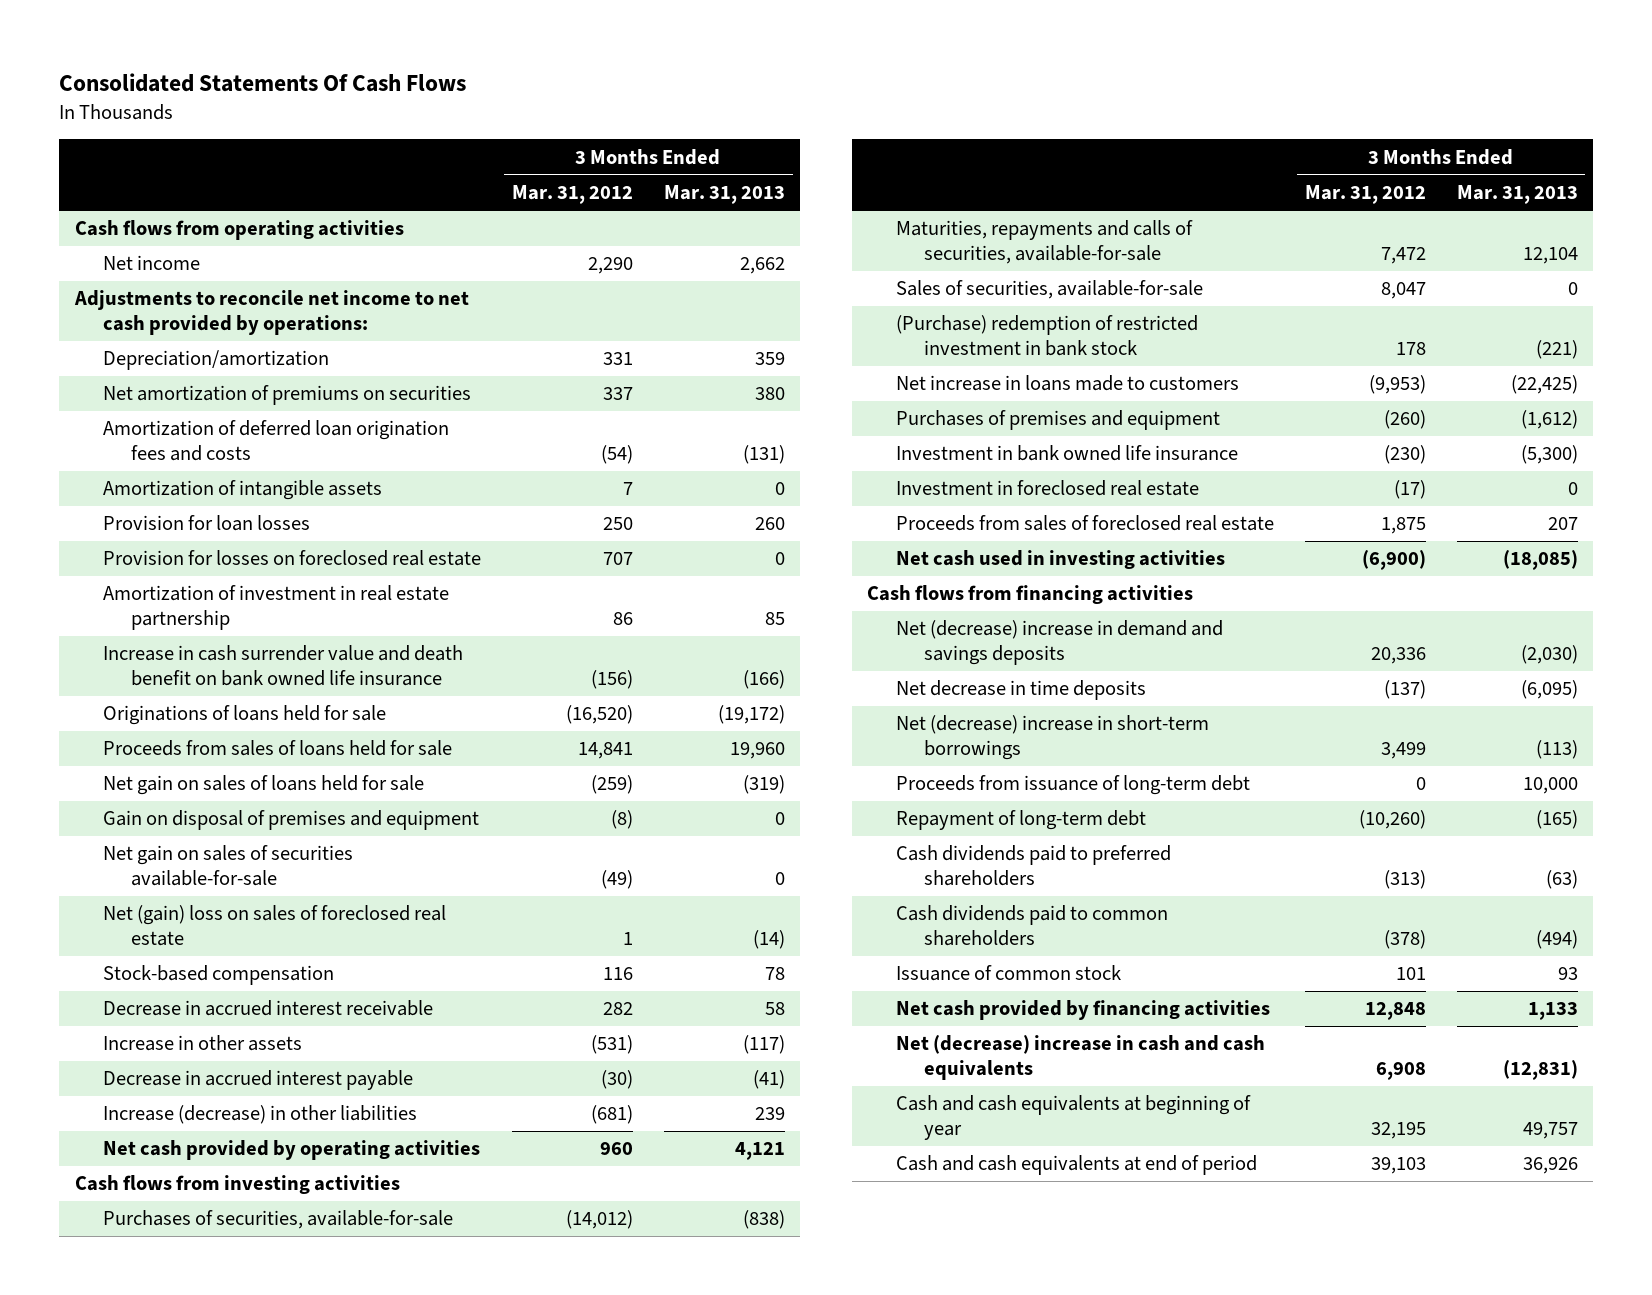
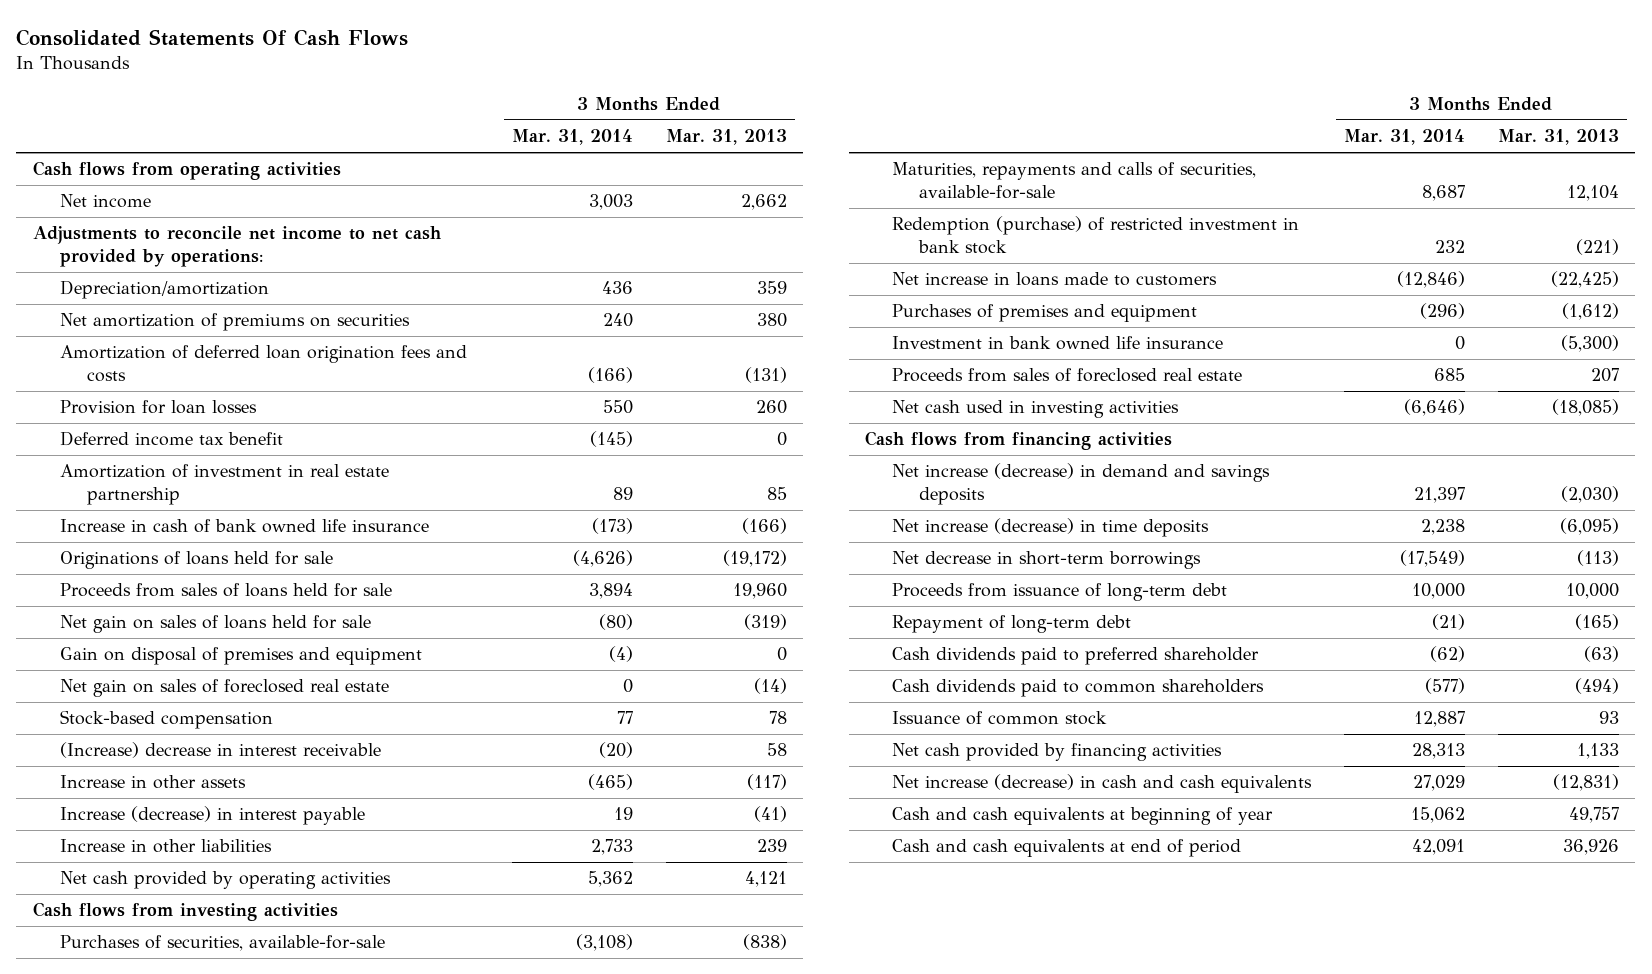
[511,185,633,205] Mar. 31, 2012 -> none
none -> [511,129,633,146] Mar. 31, 2014
[102,480,382,501] Amortization of intangible assets -> none
[102,550,481,567] Provision for losses on foreclosed real estate -> none
none -> [60,431,284,447] Deferred income tax benefit
[102,645,463,686] Increase in cash surrender value and death benefit on bank owned life insurance -> [60,519,430,534] Increase in cash of bank owned life insurance
[102,845,353,886] Net gain on sales of securities available-for-sale -> none
[102,905,446,946] Net (gain) loss on sales of foreclosed real estate -> [60,679,390,698] Net gain on sales of foreclosed real estate
[102,1000,433,1017] Decrease in accrued interest receivable -> [60,742,382,759] (Increase) decrease in interest receivable
[102,1070,413,1091] Decrease in accrued interest payable -> [60,806,366,826] Increase (decrease) in interest payable
[102,1105,417,1125] Increase (decrease) in other liabilities -> [60,839,273,854] Increase in other liabilities
[895,280,1203,300] Sales of securities, available-for-sale -> none
[895,315,1198,356] (Purchase) redemption of restricted investment in bank stock -> [892,216,1300,255] Redemption (purchase) of restricted investment in bank stock
[895,480,1199,497] Investment in foreclosed real estate -> none
[895,620,1223,665] Net (decrease) increase in demand and savings deposits -> [892,463,1271,506] Net increase (decrease) in demand and savings deposits
[895,680,1146,701] Net decrease in time deposits -> [892,518,1210,538] Net increase (decrease) in time deposits
[895,715,1209,760] Net (decrease) increase in short-term borrowings -> [892,551,1202,570] Net decrease in short-term borrowings
[895,845,1171,886] Cash dividends paid to preferred shareholders -> [892,647,1260,666] Cash dividends paid to preferred shareholder
[895,1035,1265,1080] Net (decrease) increase in cash and cash equivalents -> [892,774,1313,794] Net increase (decrease) in cash and cash equivalents

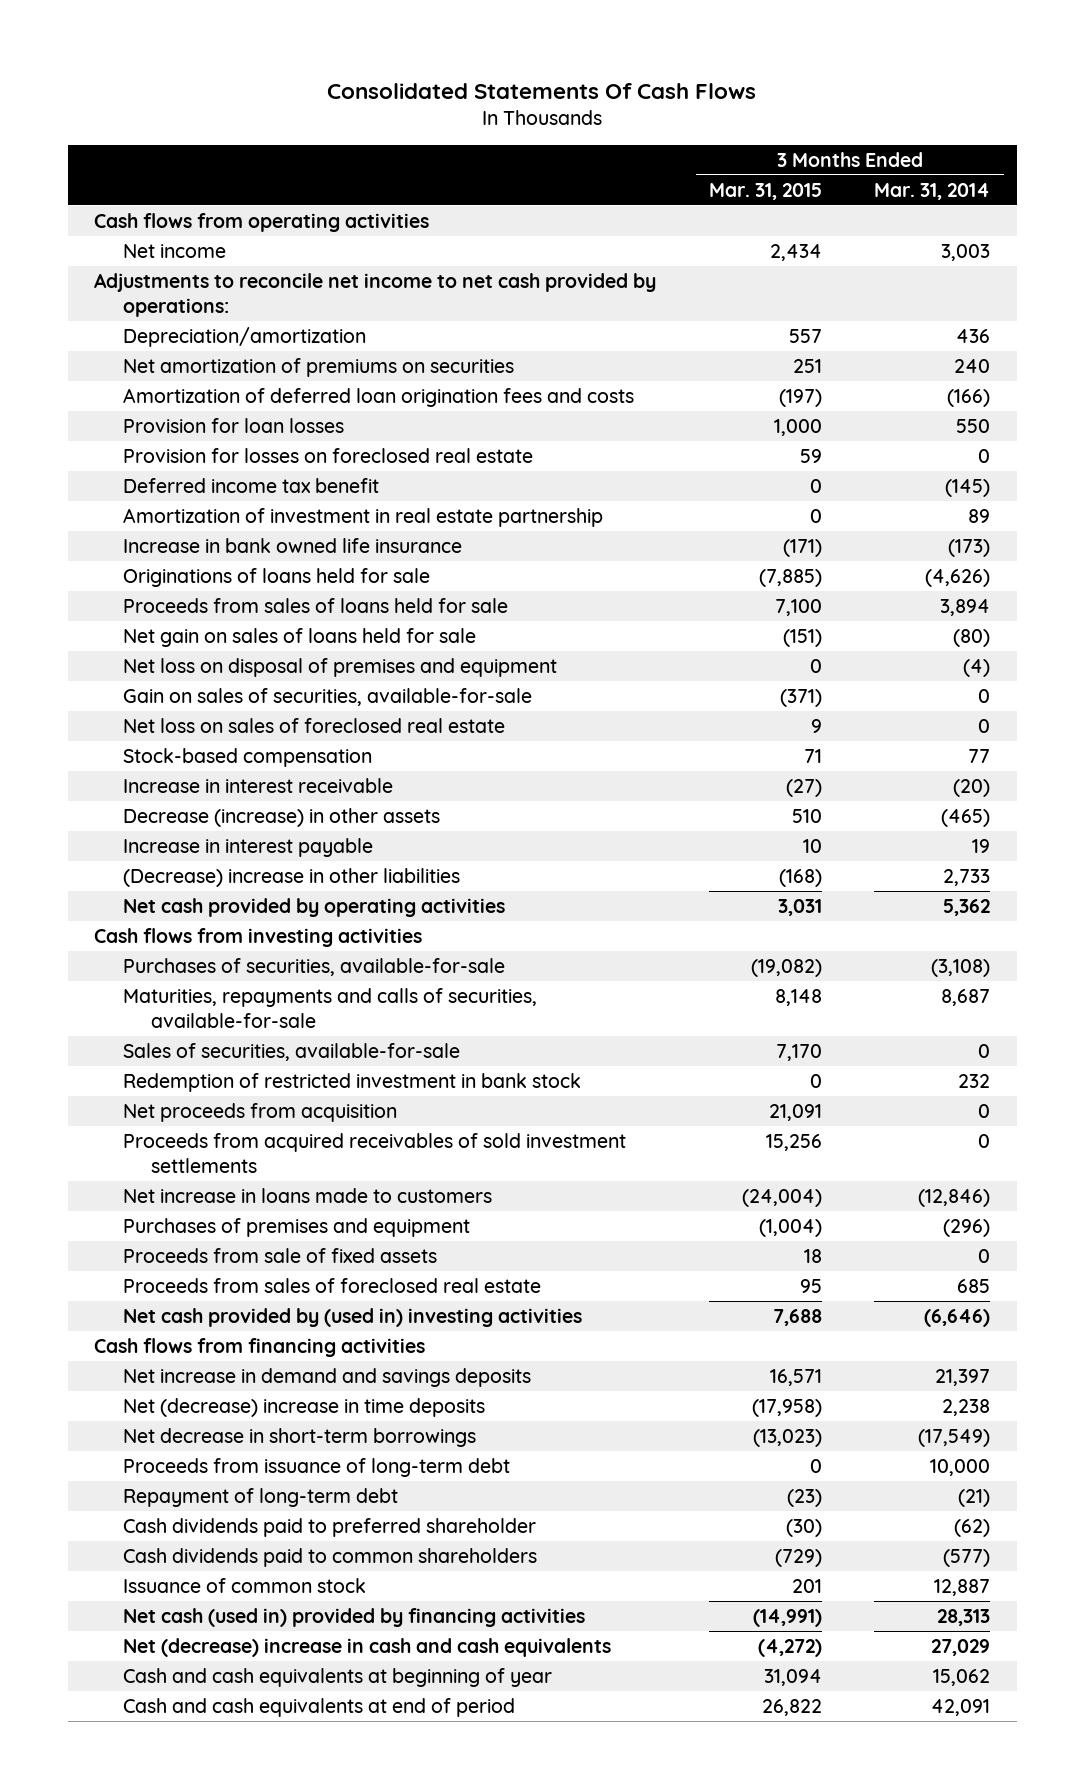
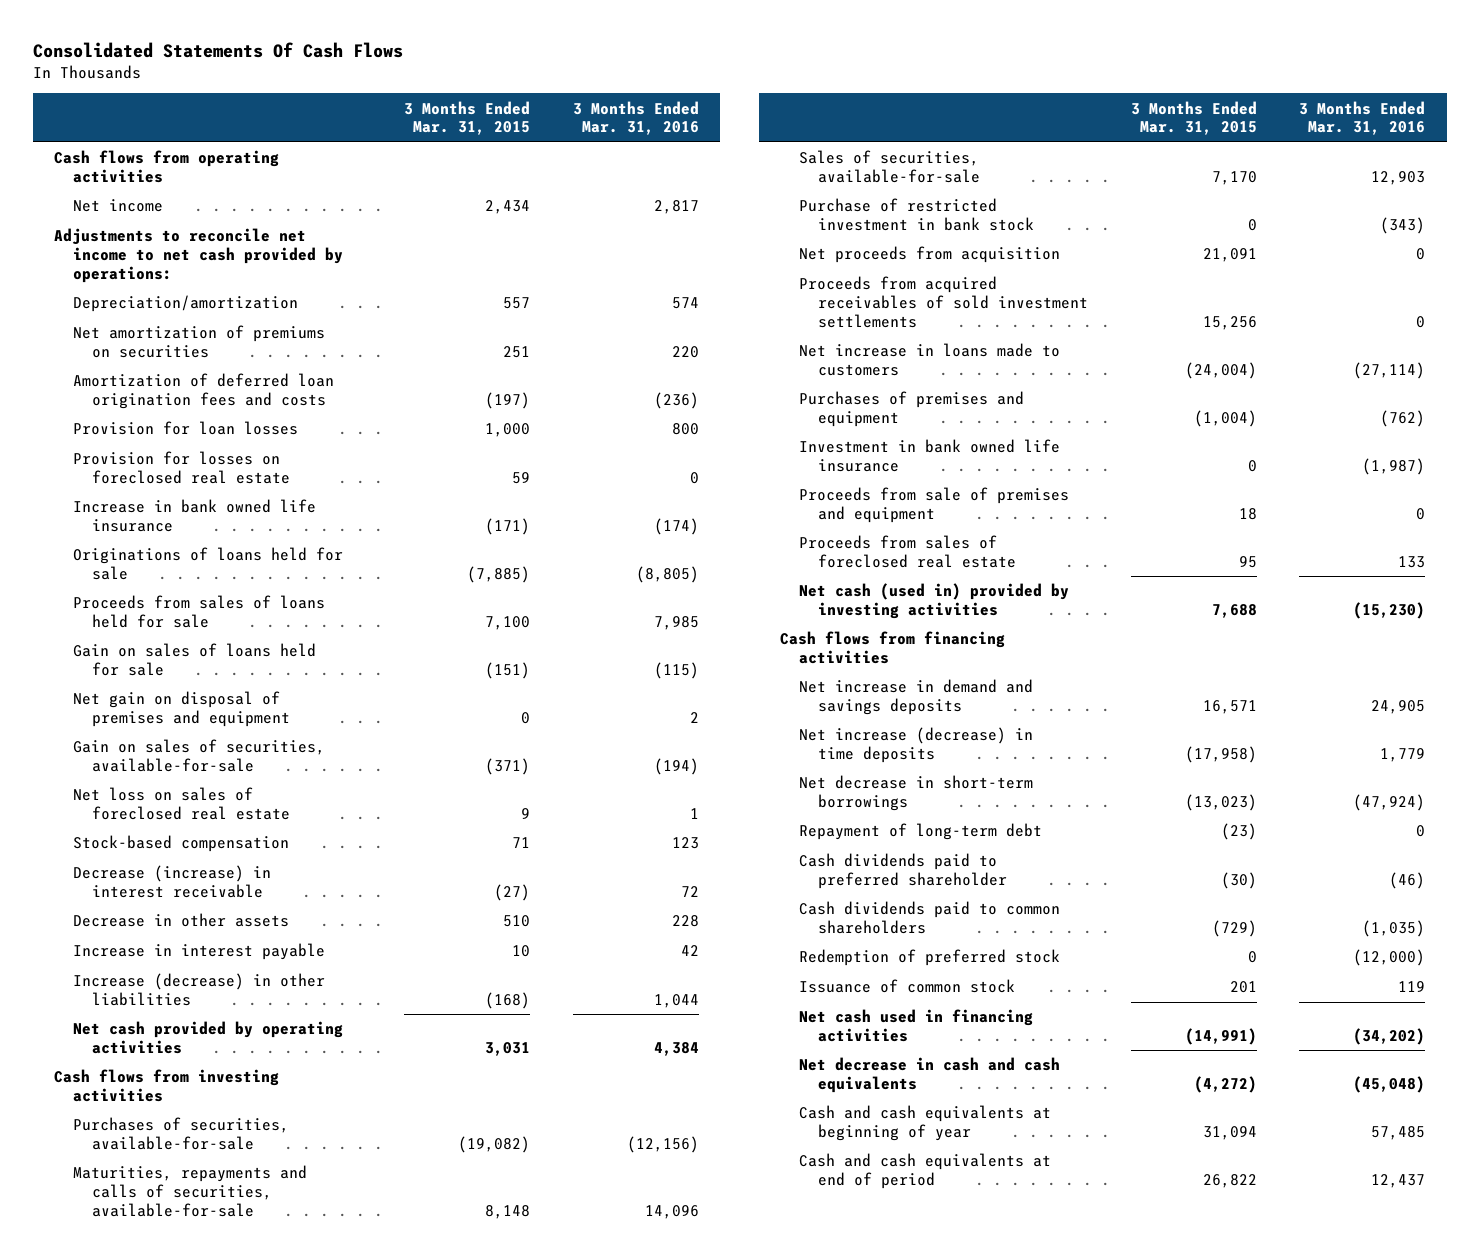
[874,182,991,200] Mar. 31, 2014 -> none
none -> [572,100,699,136] 3 Months Ended Mar. 31, 2016
[122,477,379,493] Deferred income tax benefit -> none
[122,507,603,527] Amortization of investment in real estate partnership -> none
[122,627,476,647] Net gain on sales of loans held for sale -> [72,643,316,676] Gain on sales of loans held for sale
[122,657,557,677] Net loss on disposal of premises and equipment -> [72,691,290,727] Net gain on disposal of premises and equipment
[122,777,393,793] Increase in interest receivable -> [72,865,271,898] Decrease (increase) in interest receivable
[122,807,440,827] Decrease (increase) in other assets -> [72,913,289,928] Decrease in other assets
[122,867,460,887] (Decrease) increase in other liabilities -> [72,973,325,1006] Increase (decrease) in other liabilities
[122,1072,581,1092] Redemption of restricted investment in bank stock -> [799,198,1035,231] Purchase of restricted investment in bank stock
none -> [799,439,1061,472] Investment in bank owned life insurance
[122,1247,437,1263] Proceeds from sale of fixed assets -> [799,487,1070,523] Proceeds from sale of premises and equipment
[122,1307,582,1327] Net cash provided by (used in) investing activities -> [799,583,1070,619] Net cash (used in) provided by investing activities
[122,1397,485,1417] Net (decrease) increase in time deposits -> [799,727,1034,763] Net increase (decrease) in time deposits
[122,1457,510,1477] Proceeds from issuance of long-term debt -> none
none -> [799,949,1061,967] Redemption of preferred stock
[122,1607,585,1627] Net cash (used in) provided by financing activities -> [799,1009,1034,1042] Net cash used in financing activities
[122,1637,611,1657] Net (decrease) increase in cash and cash equivalents -> [799,1057,1061,1093] Net decrease in cash and cash equivalents

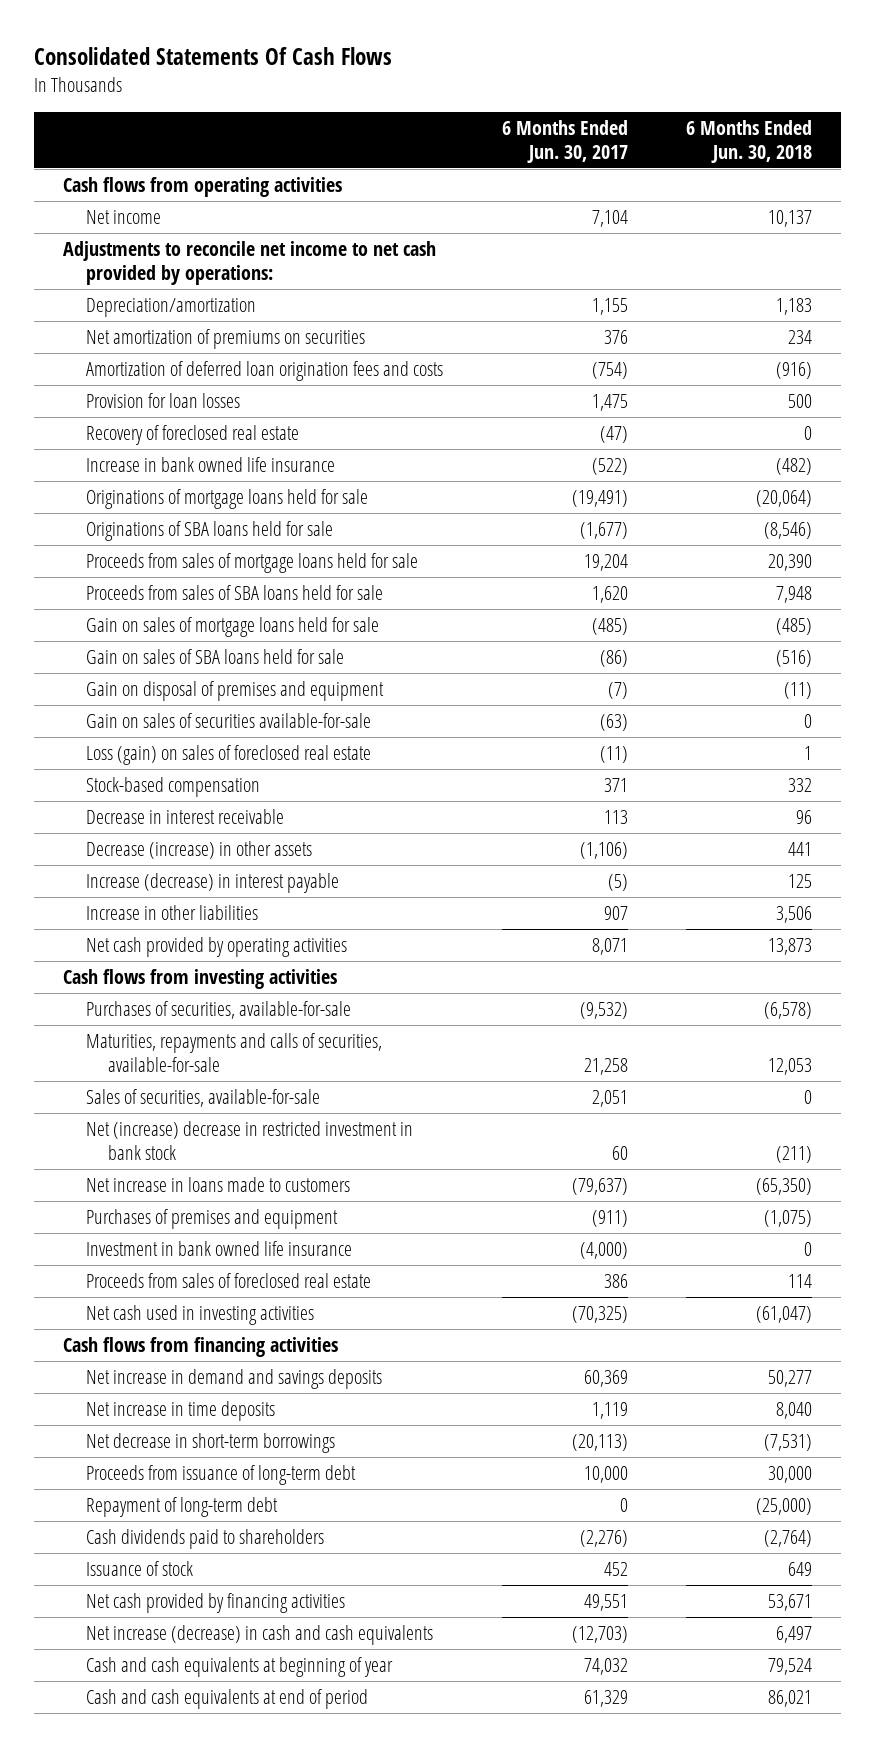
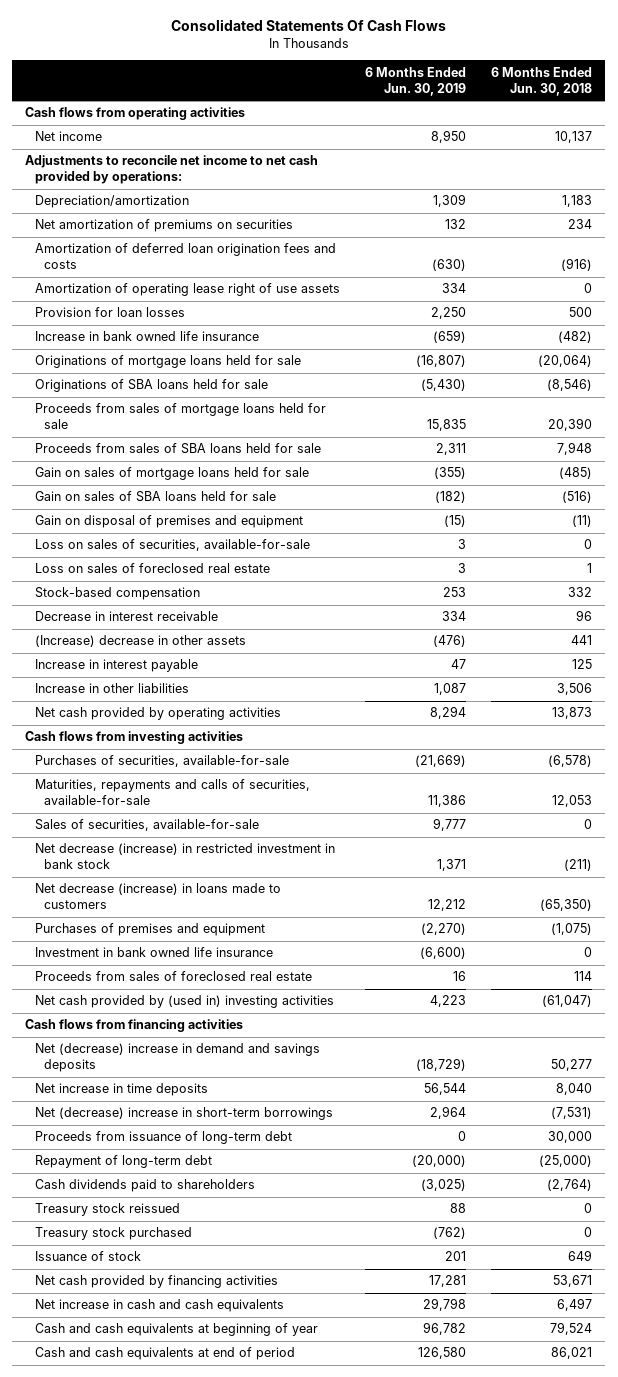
[501,119,628,164] 6 Months Ended Jun. 30, 2017 -> none
none -> [364,66,466,96] 6 Months Ended Jun. 30, 2019
none -> [34,283,340,297] Amortization of operating lease right of use assets
[85,425,299,446] Recovery of foreclosed real estate -> none
[85,713,371,729] Gain on sales of securities available-for-sale -> [34,539,310,552] Loss on sales of securities, available-for-sale
[85,745,371,766] Loss (gain) on sales of foreclosed real estate -> [34,563,270,574] Loss on sales of foreclosed real estate
[85,841,312,860] Decrease (increase) in other assets -> [34,635,246,648] (Increase) decrease in other assets
[85,873,339,894] Increase (decrease) in interest payable -> [34,659,198,673] Increase in interest payable
[85,1121,413,1161] Net (increase) decrease in restricted investment in bank stock -> [34,843,335,870] Net decrease (increase) in restricted investment in bank stock
[85,1177,350,1193] Net increase in loans made to customers -> [34,883,281,910] Net decrease (increase) in loans made to customers
[85,1305,314,1326] Net cash used in investing activities -> [34,995,334,1009] Net cash provided by (used in) investing activities
[85,1369,382,1390] Net increase in demand and savings deposits -> [34,1043,320,1073] Net (decrease) increase in demand and savings deposits
[85,1433,335,1454] Net decrease in short-term borrowings -> [34,1107,333,1121] Net (decrease) increase in short-term borrowings
none -> [34,1203,180,1217] Treasury stock reissued
none -> [34,1227,192,1241] Treasury stock purchased
[85,1625,433,1646] Net increase (decrease) in cash and cash equivalents -> [34,1299,284,1313] Net increase in cash and cash equivalents

